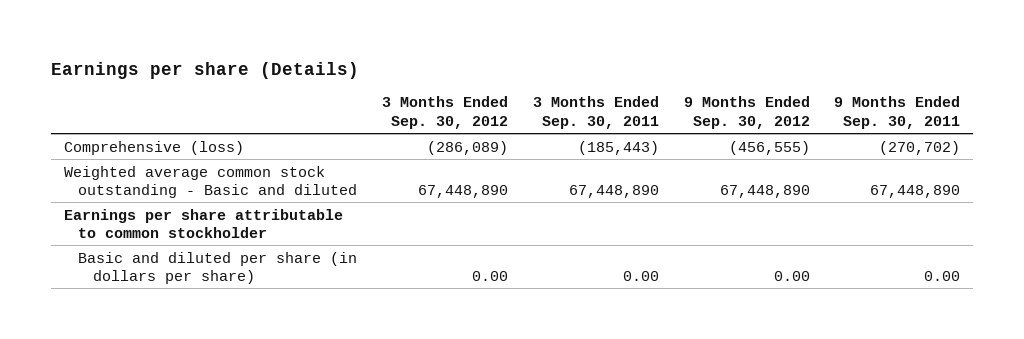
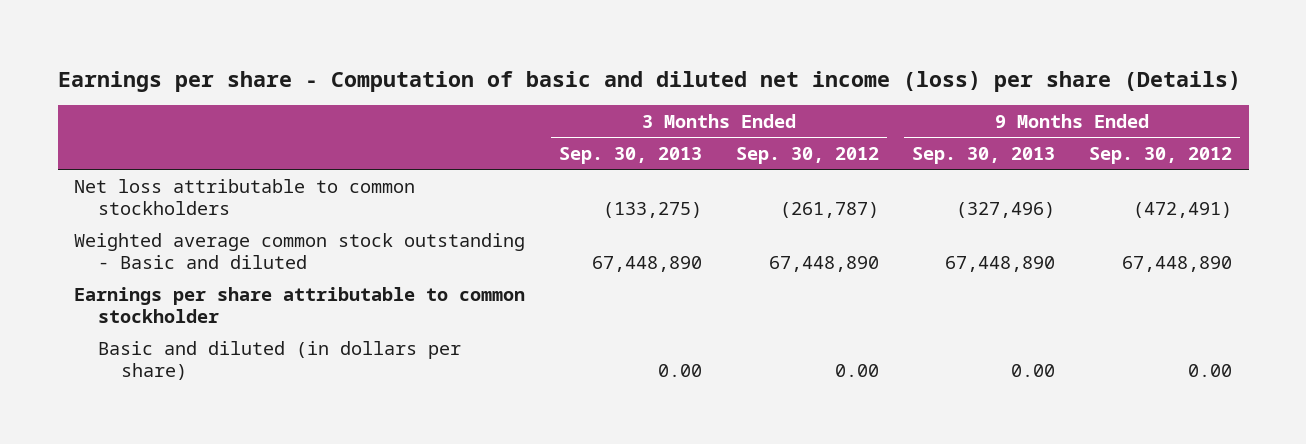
[51,61,360,79] Earnings per share (Details) -> [57,70,1241,92] Earnings per share - Computation of basic and diluted net income (loss) per share (Details)
[532,96,659,129] 3 Months Ended Sep. 30, 2011 -> none
[834,96,961,129] 9 Months Ended Sep. 30, 2011 -> none
none -> [559,147,703,165] Sep. 30, 2013
none -> [912,147,1056,165] Sep. 30, 2013
[63,140,244,155] Comprehensive (loss) -> none
none -> [74,178,416,215] Net loss attributable to common stockholders
[78,251,358,284] Basic and diluted per share (in dollars per share) -> [97,340,461,380] Basic and diluted (in dollars per share)

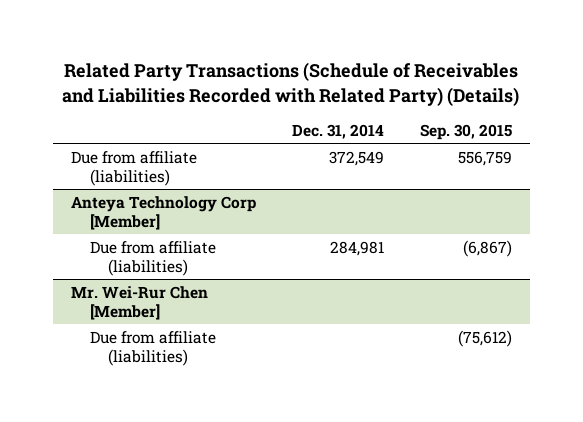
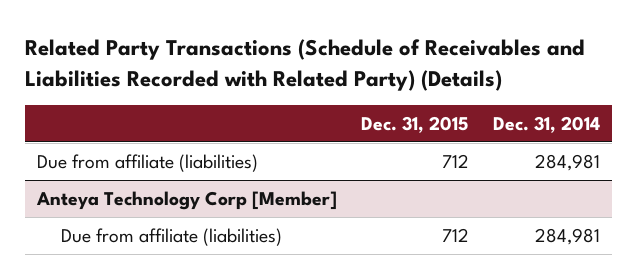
[419,123,512,140] Sep. 30, 2015 -> none
none -> [360,115,469,133] Dec. 31, 2015
[328,150,384,166] 372,549 -> [534,153,600,171] 284,981
[71,285,209,320] Mr. Wei-Rur Chen [Member] -> none
[89,330,216,366] Due from affiliate (liabilities) -> none

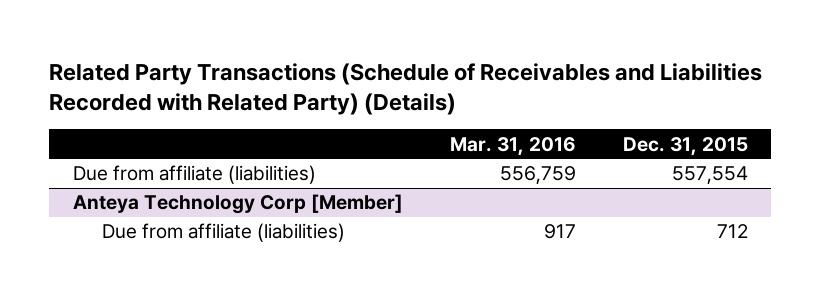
[492,115,600,133] Dec. 31, 2014 -> none
none -> [449,136,576,156] Mar. 31, 2016
[441,153,469,168] 712 -> [671,166,748,185] 557,554

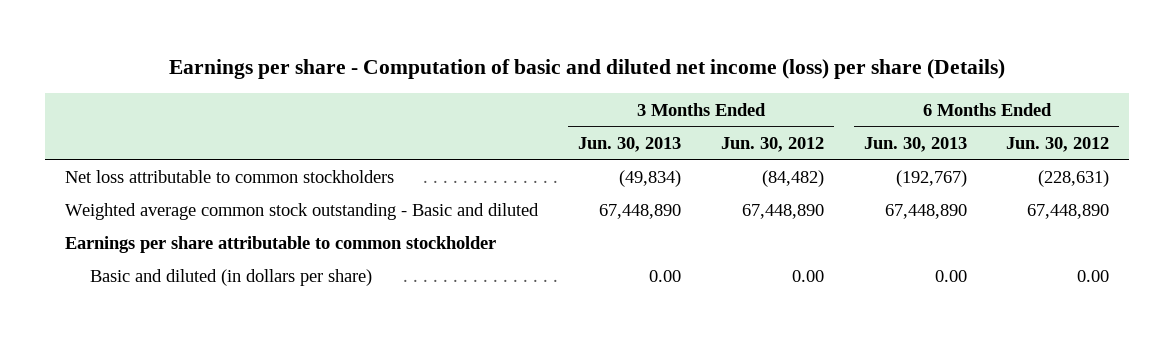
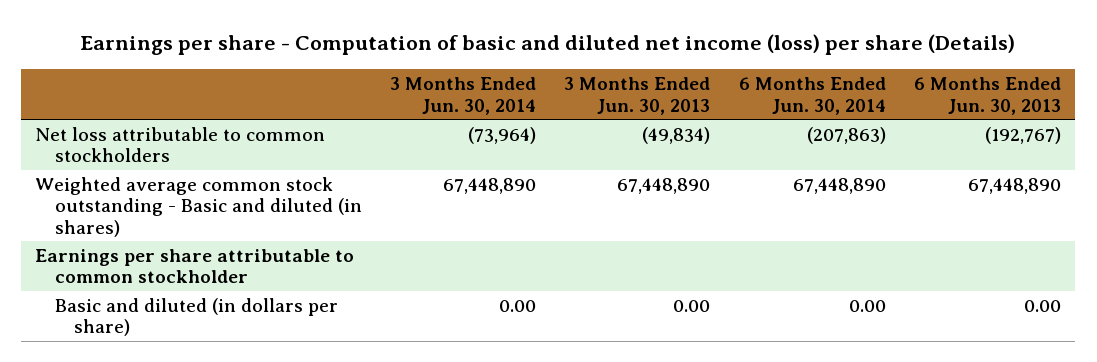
[720,136,824,152] Jun. 30, 2012 -> none
[1006,136,1110,152] Jun. 30, 2012 -> none
none -> [389,76,536,115] 3 Months Ended Jun. 30, 2014
none -> [738,76,886,115] 6 Months Ended Jun. 30, 2014
[65,202,540,220] Weighted average common stock outstanding - Basic and diluted -> [35,176,362,237] Weighted average common stock outstanding - Basic and diluted (in shares)

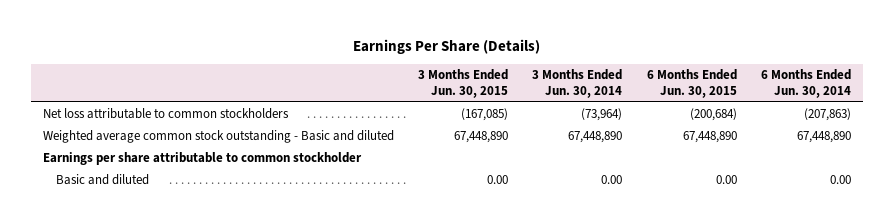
[80,34,1016,56] Earnings per share - Computation of basic and diluted net income (loss) per share (Details) -> [352,38,540,54] Earnings Per Share (Details)
[564,76,711,115] 3 Months Ended Jun. 30, 2013 -> none
[914,76,1062,115] 6 Months Ended Jun. 30, 2013 -> none
none -> [418,68,509,98] 3 Months Ended Jun. 30, 2015
none -> [646,68,737,98] 6 Months Ended Jun. 30, 2015
[35,176,362,237] Weighted average common stock outstanding - Basic and diluted (in shares) -> [42,130,394,144] Weighted average common stock outstanding - Basic and diluted
[54,297,338,337] Basic and diluted (in dollars per share) -> [55,174,149,186] Basic and diluted

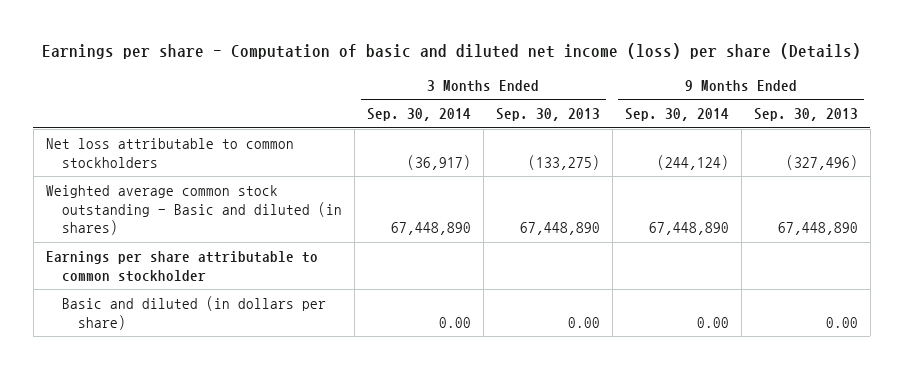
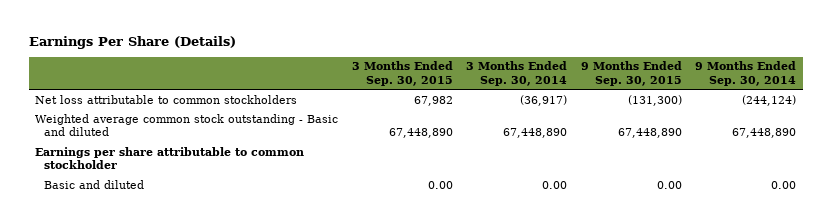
[41,43,861,60] Earnings per share - Computation of basic and diluted net income (loss) per share (Details) -> [28,35,236,49] Earnings Per Share (Details)
[495,108,600,122] Sep. 30, 2013 -> none
[753,108,858,122] Sep. 30, 2013 -> none
none -> [351,61,453,87] 3 Months Ended Sep. 30, 2015
none -> [580,61,682,87] 9 Months Ended Sep. 30, 2015
[45,184,342,236] Weighted average common stock outstanding - Basic and diluted (in shares) -> [35,113,339,137] Weighted average common stock outstanding - Basic and diluted
[61,295,326,330] Basic and diluted (in dollars per share) -> [43,179,144,189] Basic and diluted

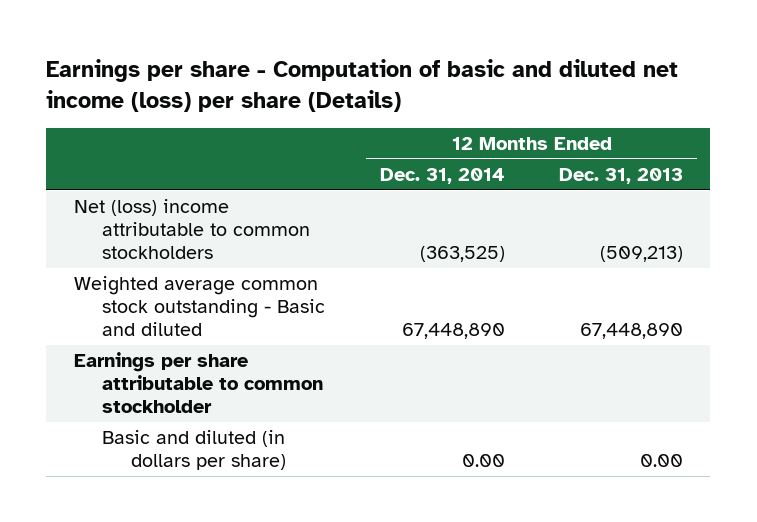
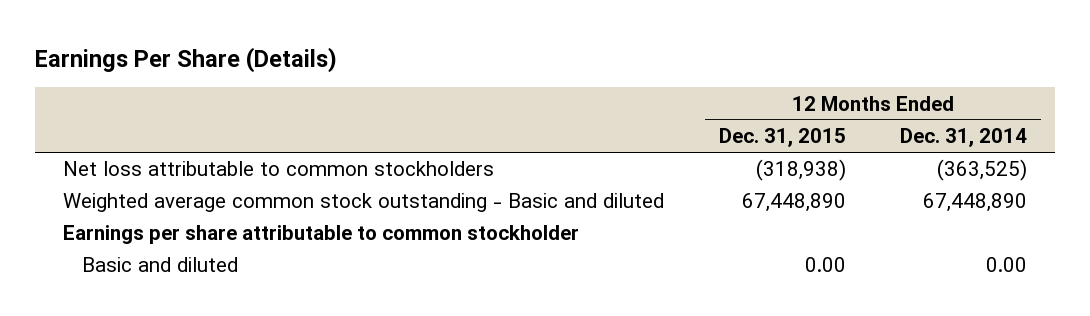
[46,59,679,113] Earnings per share - Computation of basic and diluted net income (loss) per share (Details) -> [35,47,338,74] Earnings Per Share (Details)
[559,168,684,185] Dec. 31, 2013 -> none
none -> [718,128,846,148] Dec. 31, 2015
[73,199,311,260] Net (loss) income attributable to common stockholders -> [62,161,494,177] Net loss attributable to common stockholders
[102,430,287,471] Basic and diluted (in dollars per share) -> [82,257,239,273] Basic and diluted

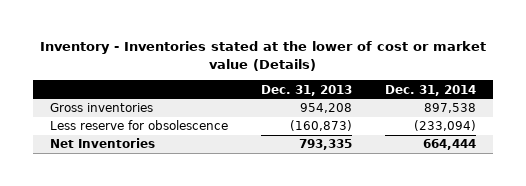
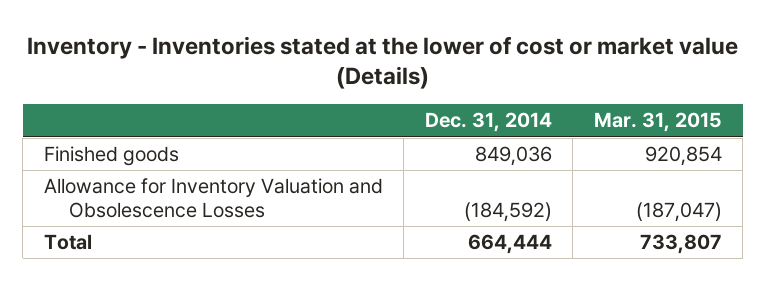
[261,84,353,96] Dec. 31, 2013 -> none
none -> [593,112,722,133] Mar. 31, 2015
[49,103,153,113] Gross inventories -> none
none -> [43,146,179,167] Finished goods
[49,120,228,131] Less reserve for obsolescence -> [43,178,383,218] Allowance for Inventory Valuation and Obsolescence Losses
[414,120,477,132] (233,094) -> [463,201,552,222] (184,592)
[49,138,155,149] Net Inventories -> [43,234,92,251] Total

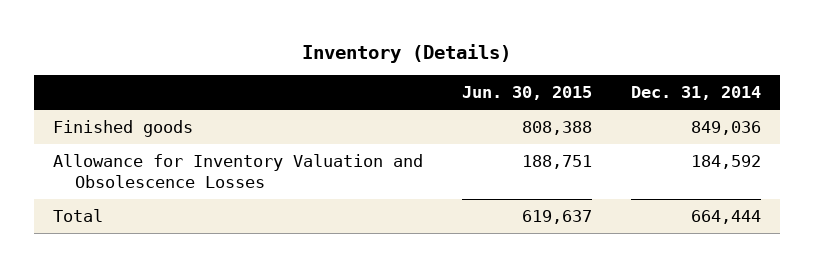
[26,35,738,90] Inventory - Inventories stated at the lower of cost or market value (Details) -> [301,44,511,64] Inventory (Details)
[593,112,722,133] Mar. 31, 2015 -> none
none -> [461,86,592,101] Jun. 30, 2015
[463,201,552,222] (184,592) -> [690,154,761,169] 184,592

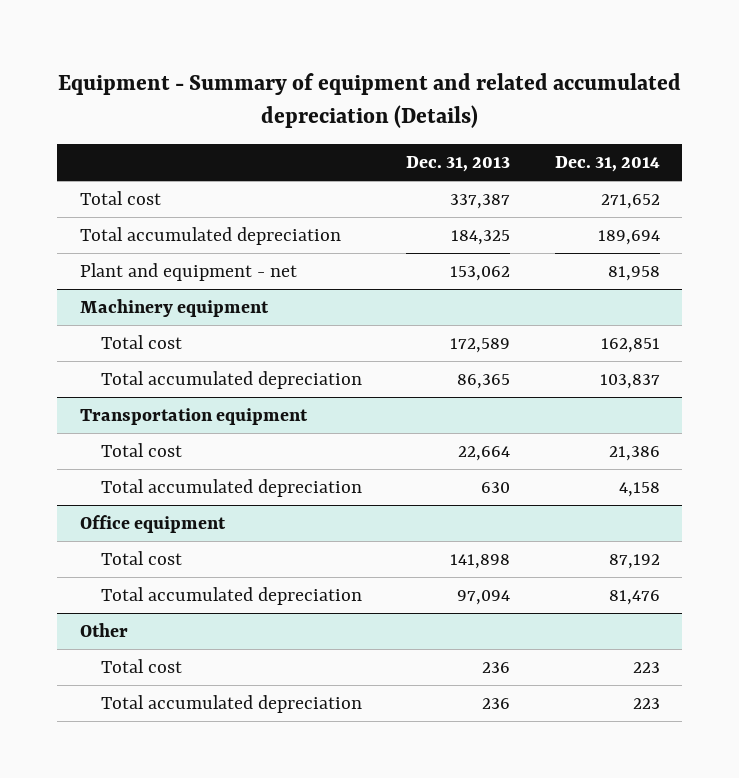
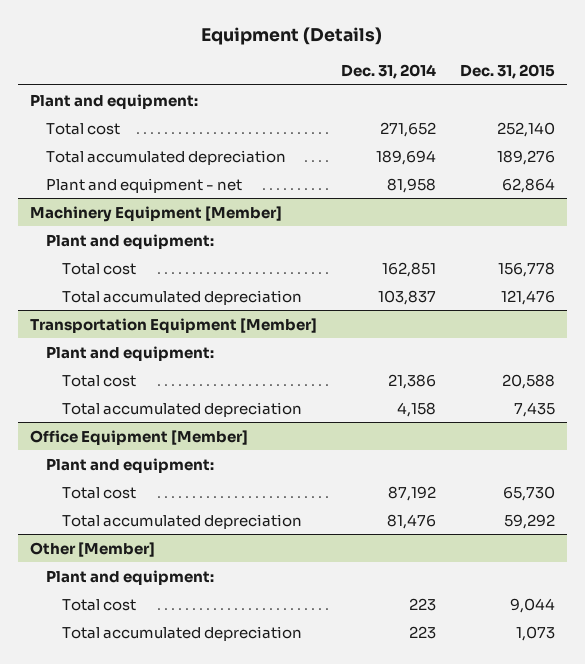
[57,73,681,129] Equipment - Summary of equipment and related accumulated depreciation (Details) -> [201,27,383,46] Equipment (Details)
[406,156,511,173] Dec. 31, 2013 -> none
none -> [460,63,556,79] Dec. 31, 2015
none -> [29,93,198,109] Plant and equipment:
[79,299,269,318] Machinery equipment -> [29,205,282,222] Machinery Equipment [Member]
none -> [45,233,214,249] Plant and equipment:
[79,408,308,426] Transportation equipment -> [29,317,317,333] Transportation Equipment [Member]
none -> [45,345,214,361] Plant and equipment:
[79,515,226,534] Office equipment -> [29,429,248,445] Office Equipment [Member]
none -> [45,457,214,473] Plant and equipment:
[79,623,128,638] Other -> [29,541,155,557] Other [Member]
none -> [45,569,214,585] Plant and equipment:

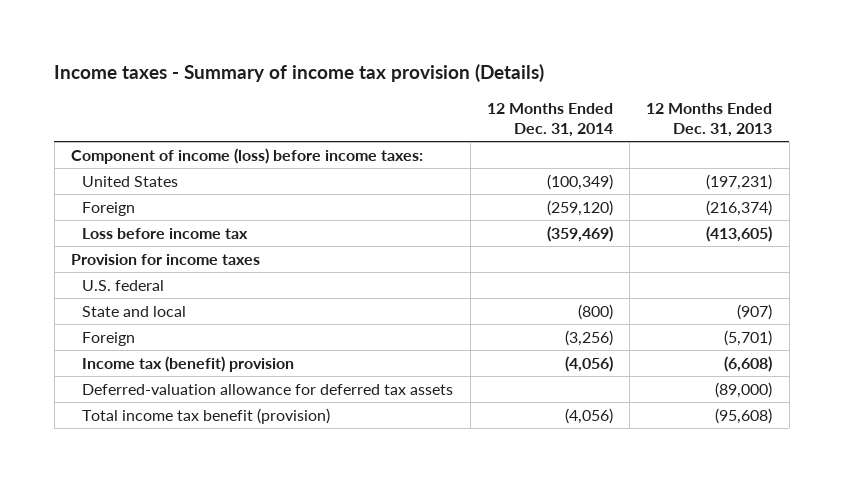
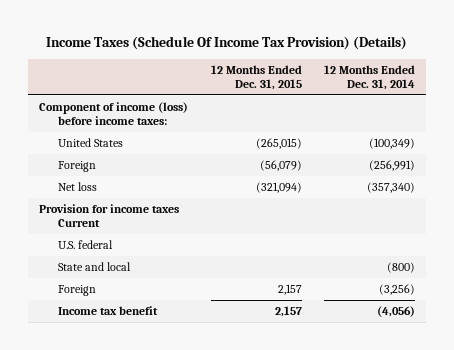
[54,64,545,83] Income taxes - Summary of income tax provision (Details) -> [46,35,408,50] Income Taxes (Schedule Of Income Tax Provision) (Details)
[646,103,773,137] 12 Months Ended Dec. 31, 2013 -> none
none -> [210,64,302,90] 12 Months Ended Dec. 31, 2015
[82,228,249,240] Loss before income tax -> none
[546,200,613,217] (259,120) -> [368,159,415,171] (256,991)
none -> [57,181,97,191] Net loss
[70,254,260,266] Provision for income taxes -> [39,203,180,228] Provision for income taxes Current
[82,356,295,373] Income tax (benefit) provision -> none
[82,384,454,396] Deferred-valuation allowance for deferred tax assets -> none
[82,408,331,425] Total income tax benefit (provision) -> [57,305,158,315] Income tax benefit

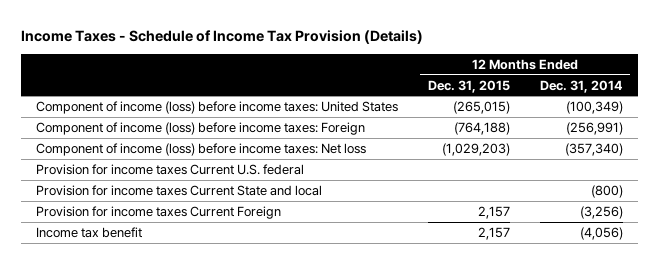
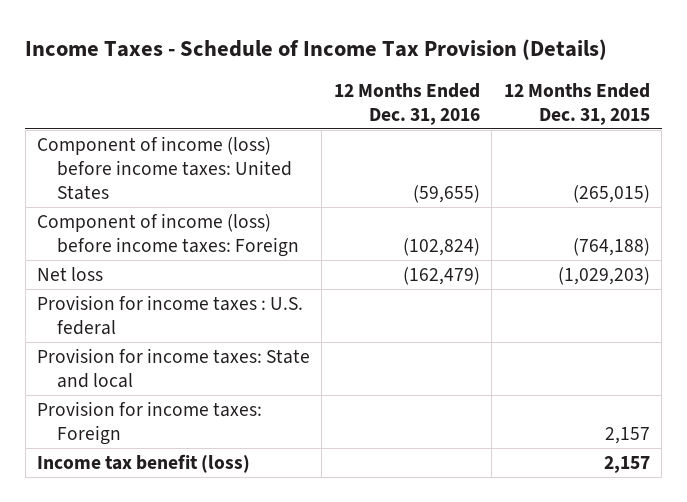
[539,79,623,93] Dec. 31, 2014 -> none
none -> [333,82,480,125] 12 Months Ended Dec. 31, 2016
[36,142,367,156] Component of income (loss) before income taxes: Net loss -> [37,267,104,282] Net loss
[36,163,305,175] Provision for income taxes Current U.S. federal -> [37,295,304,336] Provision for income taxes : U.S. federal
[36,184,323,196] Provision for income taxes Current State and local -> [37,348,311,389] Provision for income taxes: State and local
[36,205,282,219] Provision for income taxes Current Foreign -> [37,401,263,446] Provision for income taxes: Foreign
[36,226,143,238] Income tax benefit -> [37,454,251,474] Income tax benefit (loss)

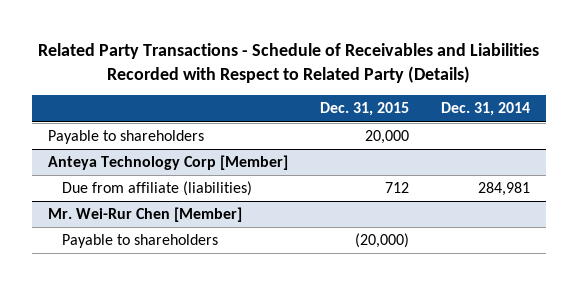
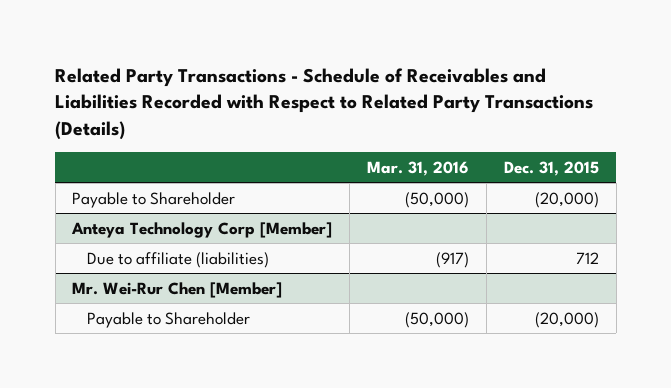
[37,42,539,83] Related Party Transactions - Schedule of Receivables and Liabilities Recorded with Respect to Related Party (Details) -> [55,67,594,140] Related Party Transactions - Schedule of Receivables and Liabilities Recorded with Respect to Related Party Transactions (Details)
[440,102,530,117] Dec. 31, 2014 -> none
none -> [367,160,470,176] Mar. 31, 2016
[47,130,204,145] Payable to shareholders -> [72,191,236,208] Payable to Shareholder
[364,130,409,145] 20,000 -> [534,191,599,208] (20,000)
[61,181,252,197] Due from affiliate (liabilities) -> [86,251,269,268] Due to affiliate (liabilities)
[61,234,218,249] Payable to shareholders -> [86,311,250,328] Payable to Shareholder

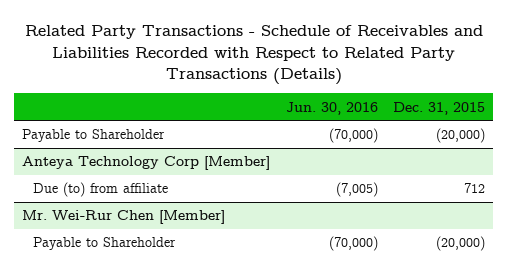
[367,160,470,176] Mar. 31, 2016 -> none
none -> [285,101,378,115] Jun. 30, 2016
[86,251,269,268] Due to affiliate (liabilities) -> [33,182,169,198] Due (to) from affiliate

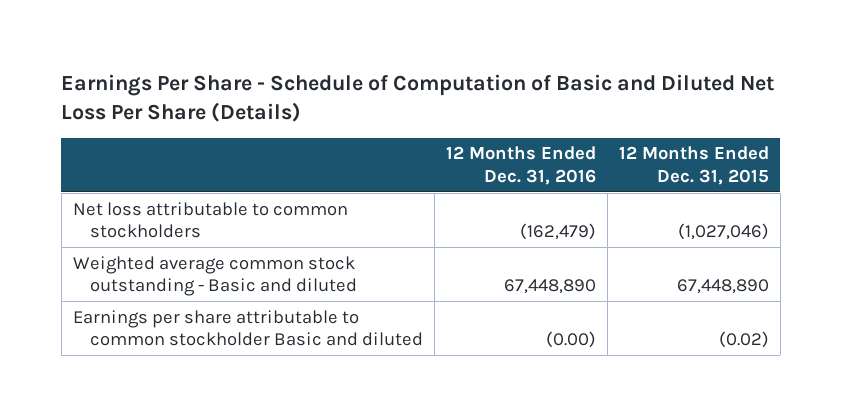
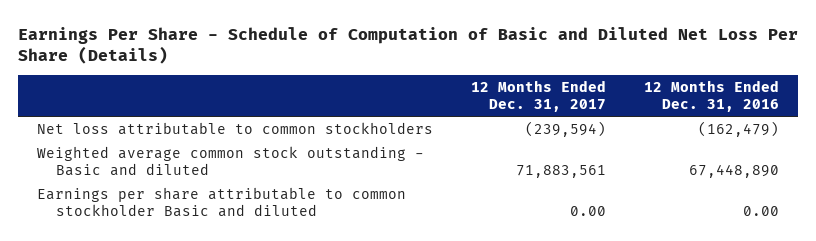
[618,146,769,185] 12 Months Ended Dec. 31, 2015 -> none
none -> [471,80,607,112] 12 Months Ended Dec. 31, 2017
[546,331,597,349] (0.00) -> [743,205,780,216] 0.00

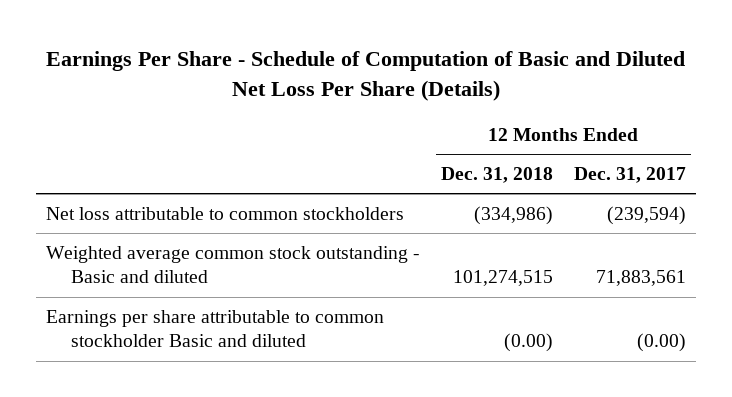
[644,80,780,112] 12 Months Ended Dec. 31, 2016 -> none
none -> [441,166,554,183] Dec. 31, 2018
[570,205,607,216] 0.00 -> [636,333,686,353] (0.00)

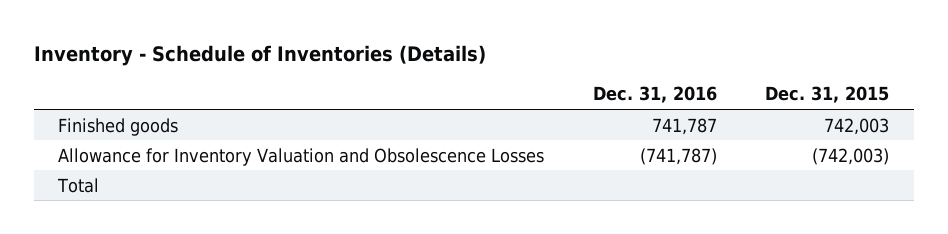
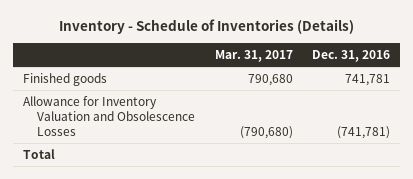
[765,86,890,104] Dec. 31, 2015 -> none
none -> [214,49,293,62] Mar. 31, 2017
[651,117,717,135] 741,787 -> [345,73,391,86] 741,781
[639,147,717,165] (741,787) -> [337,125,391,139] (741,781)

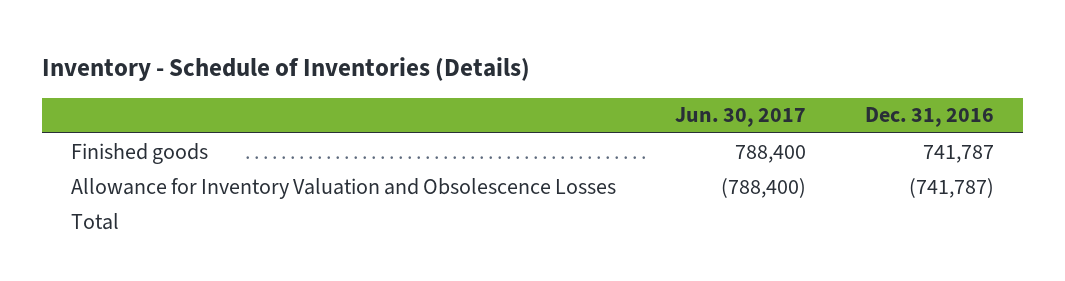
[214,49,293,62] Mar. 31, 2017 -> none
none -> [674,107,806,128] Jun. 30, 2017
[345,73,391,86] 741,781 -> [922,144,994,163] 741,787
[337,125,391,139] (741,781) -> [908,177,994,198] (741,787)

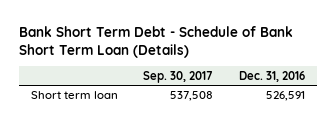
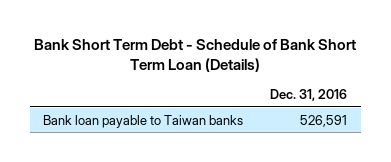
[143,70,214,83] Sep. 30, 2017 -> none
[31,91,119,100] Short term loan -> [43,114,244,128] Bank loan payable to Taiwan banks

